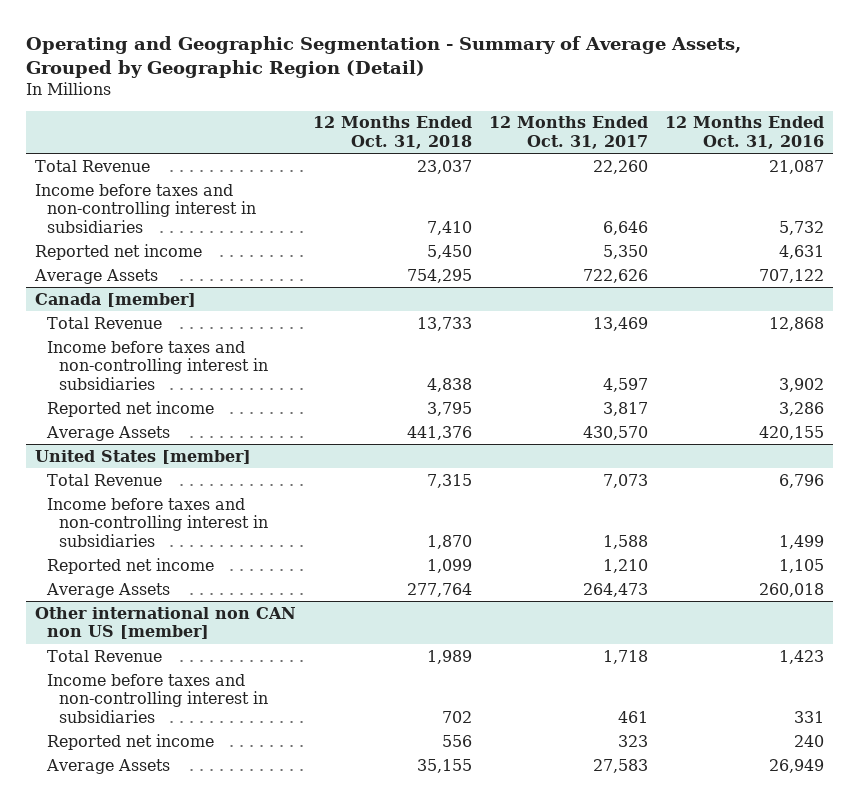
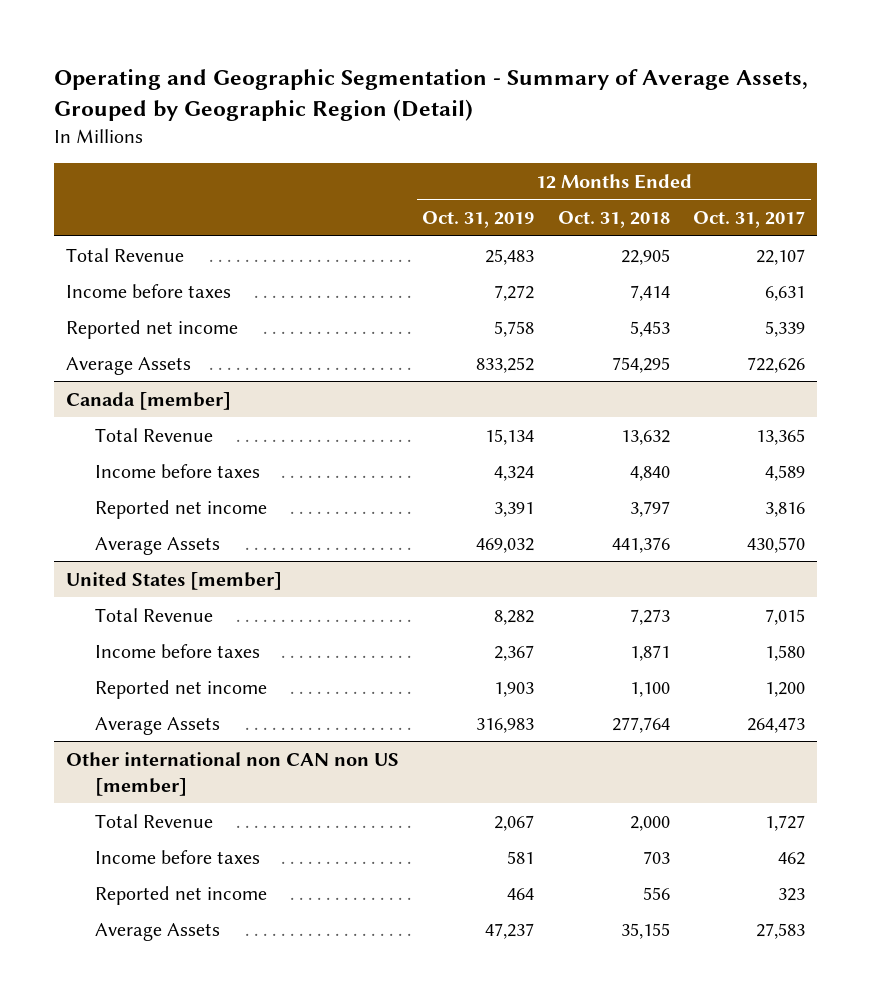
[665,116,825,149] 12 Months Ended Oct. 31, 2016 -> none
none -> [422,211,535,229] Oct. 31, 2019
[416,159,472,174] 23,037 -> [620,248,670,265] 22,905
[592,159,648,174] 22,260 -> [755,248,805,265] 22,107
[34,183,256,233] Income before taxes and non-controlling interest in subsidiaries -> [66,283,232,298] Income before taxes
[426,220,472,235] 7,410 -> [629,284,670,301] 7,414
[602,220,648,235] 6,646 -> [764,285,805,301] 6,631
[426,244,472,259] 5,450 -> [629,320,670,337] 5,453
[602,244,648,259] 5,350 -> [764,320,805,337] 5,339
[416,316,472,331] 13,733 -> [620,429,670,445] 13,632
[592,316,648,331] 13,469 -> [755,428,805,445] 13,365
[46,340,269,390] Income before taxes and non-controlling interest in subsidiaries -> [95,463,261,478] Income before taxes
[426,377,472,392] 4,838 -> [629,465,670,481] 4,840
[602,377,648,392] 4,597 -> [764,464,805,481] 4,589
[426,401,472,416] 3,795 -> [629,500,670,517] 3,797
[602,401,648,416] 3,817 -> [764,501,805,517] 3,816
[426,473,472,488] 7,315 -> [629,608,670,625] 7,273
[602,473,648,488] 7,073 -> [764,608,805,625] 7,015
[46,497,269,547] Income before taxes and non-controlling interest in subsidiaries -> [95,643,261,658] Income before taxes
[426,534,472,549] 1,870 -> [629,644,670,661] 1,871
[602,534,648,549] 1,588 -> [764,644,805,661] 1,580
[426,558,472,573] 1,099 -> [629,681,670,697] 1,100
[602,558,648,573] 1,210 -> [764,681,805,697] 1,200
[426,649,472,664] 1,989 -> [629,815,670,831] 2,000
[602,649,648,664] 1,718 -> [764,814,805,831] 1,727
[46,673,269,723] Income before taxes and non-controlling interest in subsidiaries -> [95,849,261,864] Income before taxes
[441,710,472,723] 702 -> [642,850,670,864] 703
[617,710,648,723] 461 -> [777,851,805,865] 462

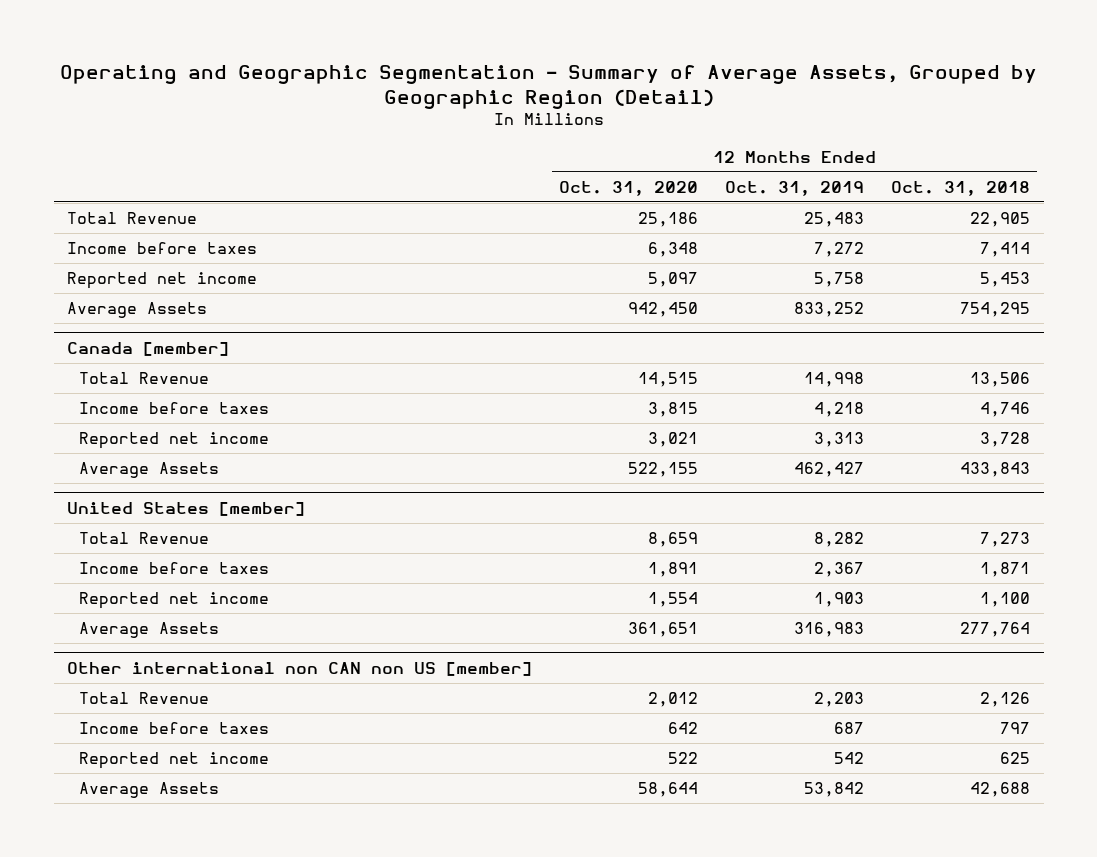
[692,211,805,229] Oct. 31, 2017 -> none
none -> [559,180,699,196] Oct. 31, 2020
[485,428,535,445] 15,134 -> [804,372,865,388] 14,998
[620,429,670,445] 13,632 -> [970,372,1031,388] 13,506
[494,465,535,481] 4,324 -> [814,402,865,418] 4,218
[629,465,670,481] 4,840 -> [980,402,1031,418] 4,746
[494,501,535,517] 3,391 -> [814,432,865,448] 3,313
[629,500,670,517] 3,797 -> [980,432,1031,448] 3,728
[476,537,535,553] 469,032 -> [794,462,865,478] 462,427
[611,536,670,553] 441,376 -> [960,462,1031,478] 433,843
[494,814,535,831] 2,067 -> [814,692,865,708] 2,203
[629,815,670,831] 2,000 -> [980,692,1031,708] 2,126
[507,850,535,864] 581 -> [834,722,865,735] 687
[642,850,670,864] 703 -> [1000,722,1031,735] 797
[507,887,535,900] 464 -> [834,752,865,765] 542
[642,886,670,900] 556 -> [1000,752,1031,765] 625
[485,922,535,939] 47,237 -> [804,782,865,798] 53,842
[620,922,670,939] 35,155 -> [970,782,1031,798] 42,688

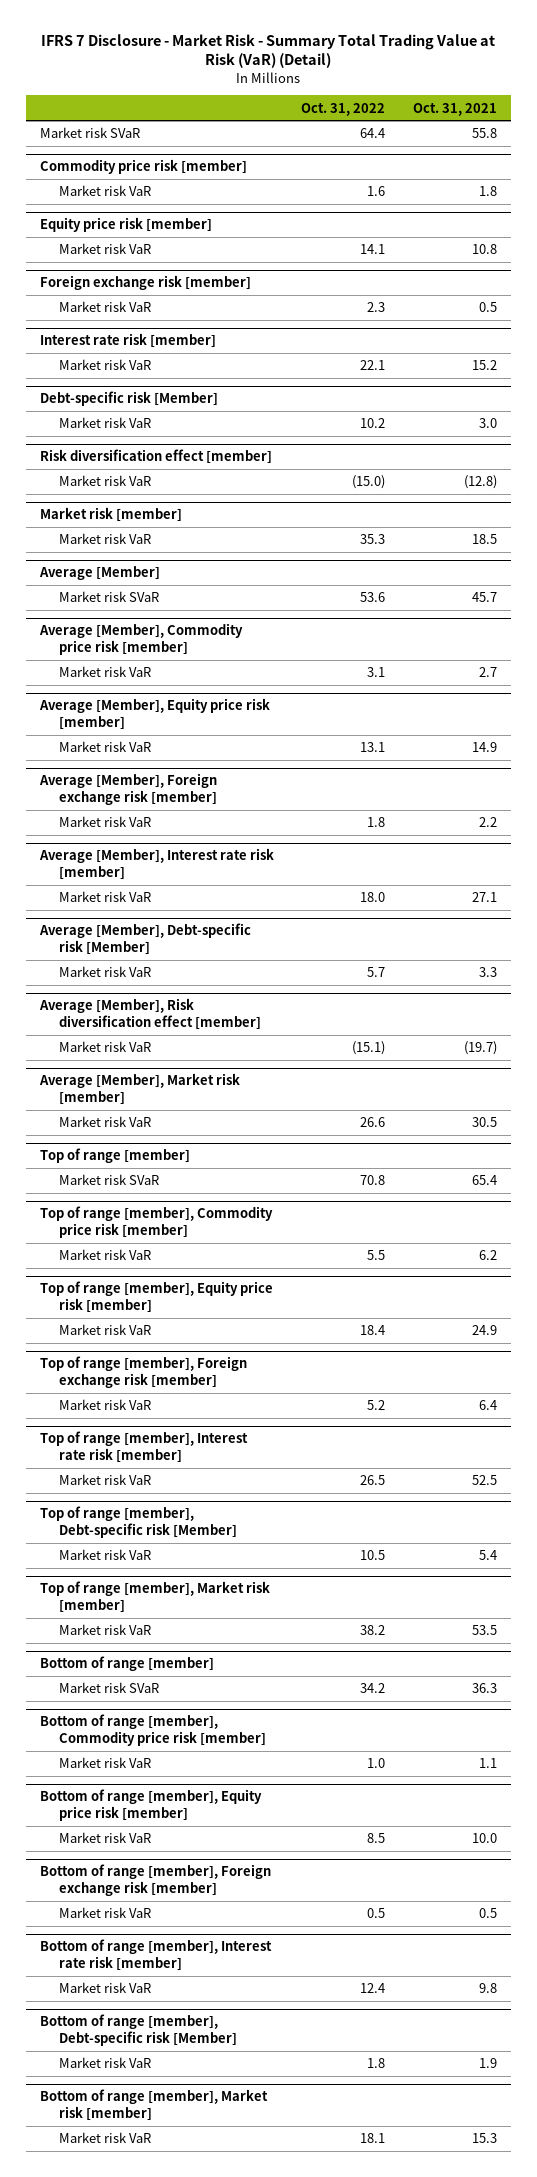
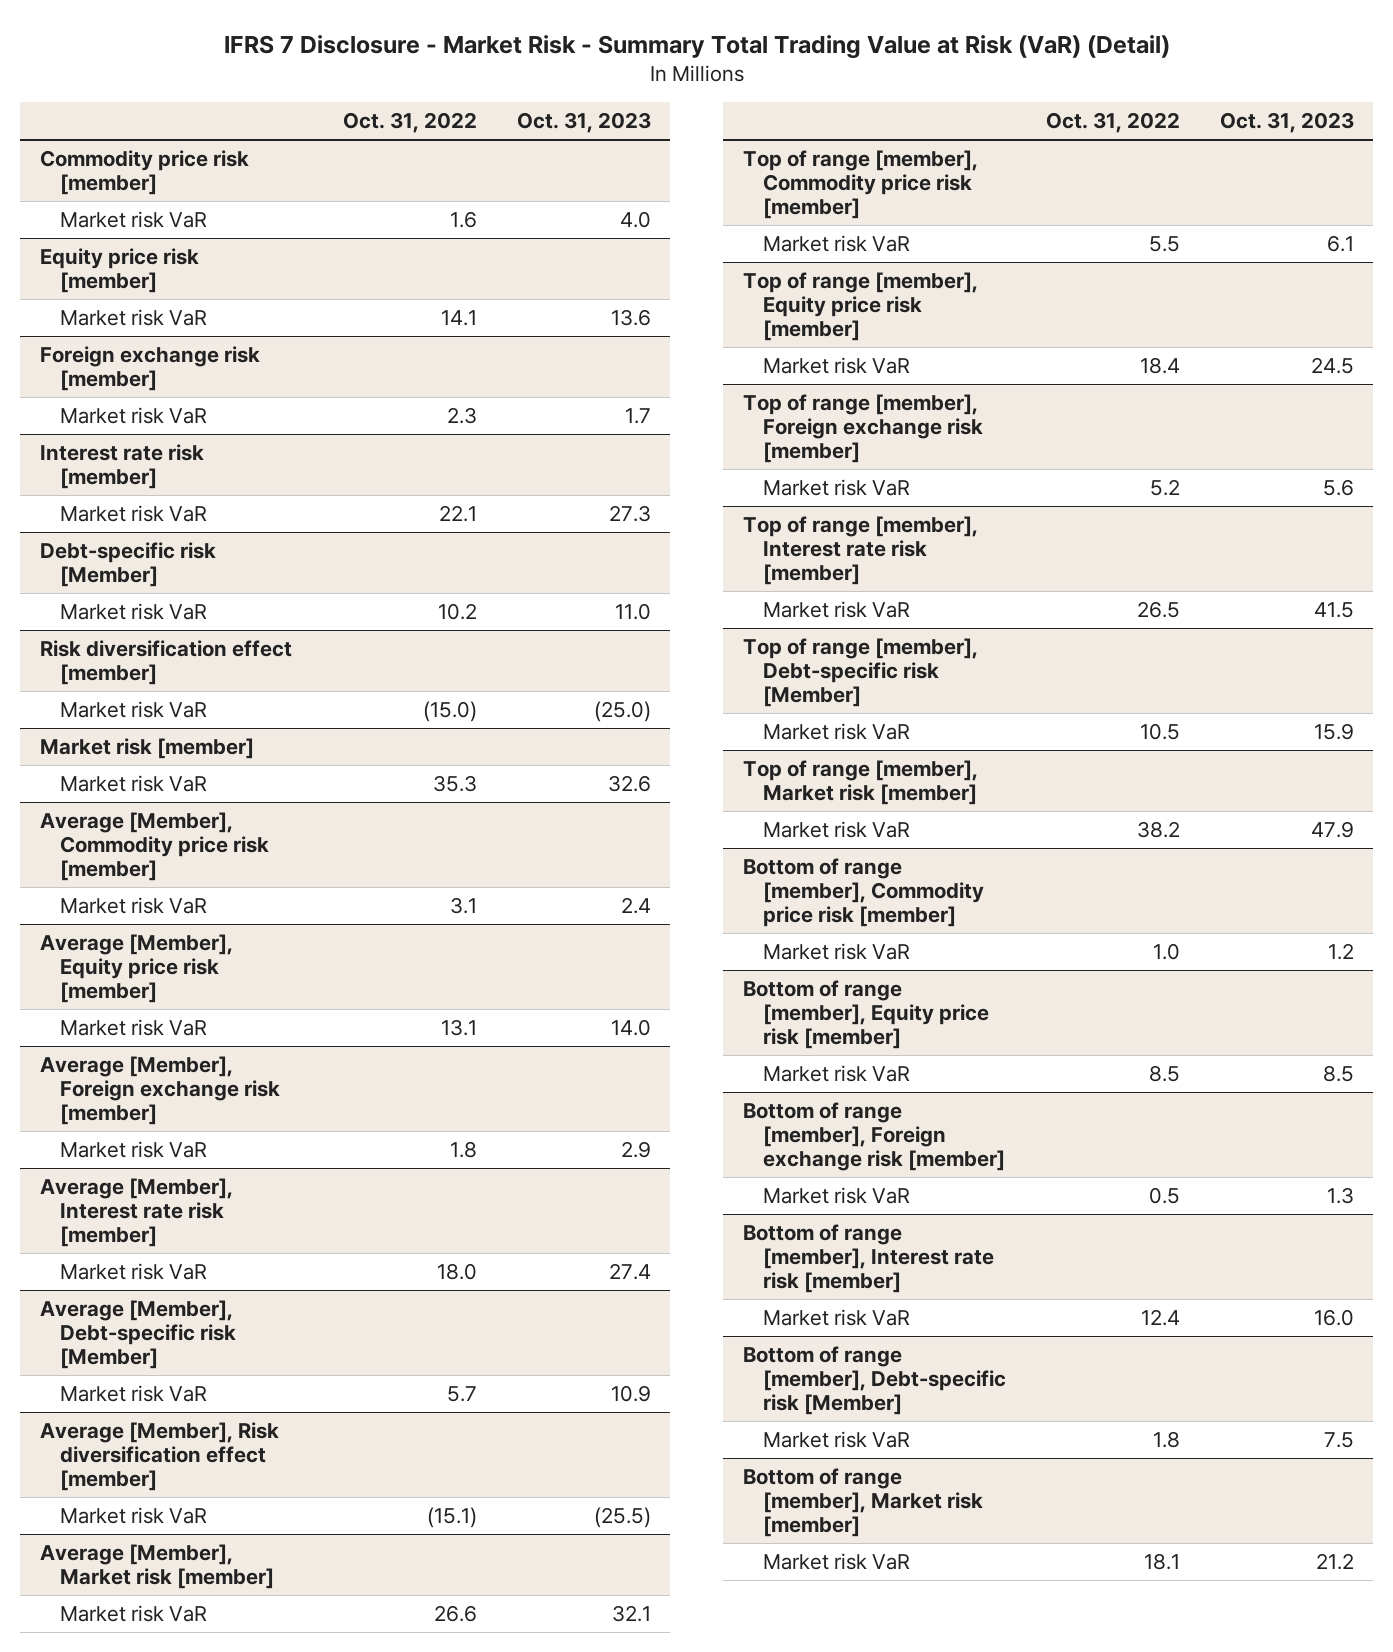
[413,102,498,116] Oct. 31, 2021 -> none
none -> [516,111,651,133] Oct. 31, 2023
[39,127,140,139] Market risk SVaR -> none
[38,566,160,581] Average [Member] -> none
[58,591,159,603] Market risk SVaR -> none
[39,1148,190,1164] Top of range [member] -> none
[58,1174,159,1186] Market risk SVaR -> none
[39,1656,214,1672] Bottom of range [member] -> none
[58,1682,159,1694] Market risk SVaR -> none

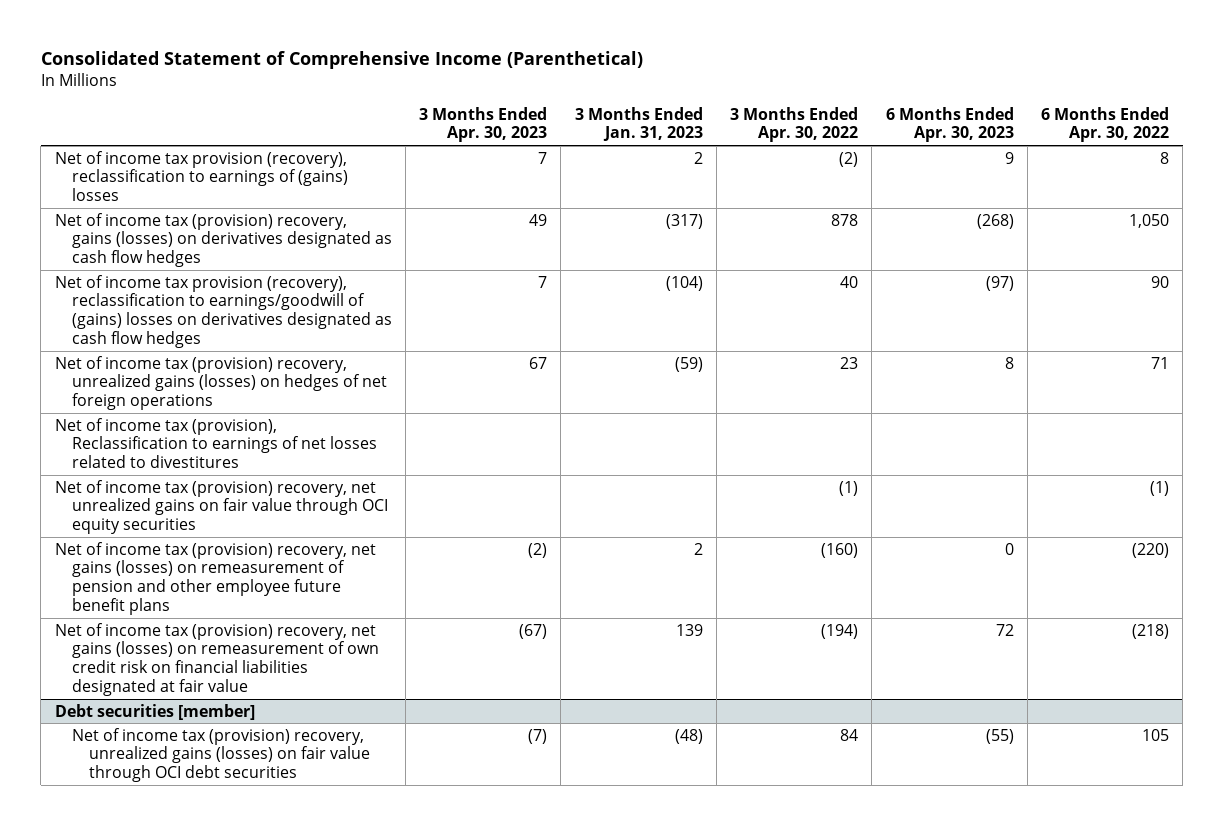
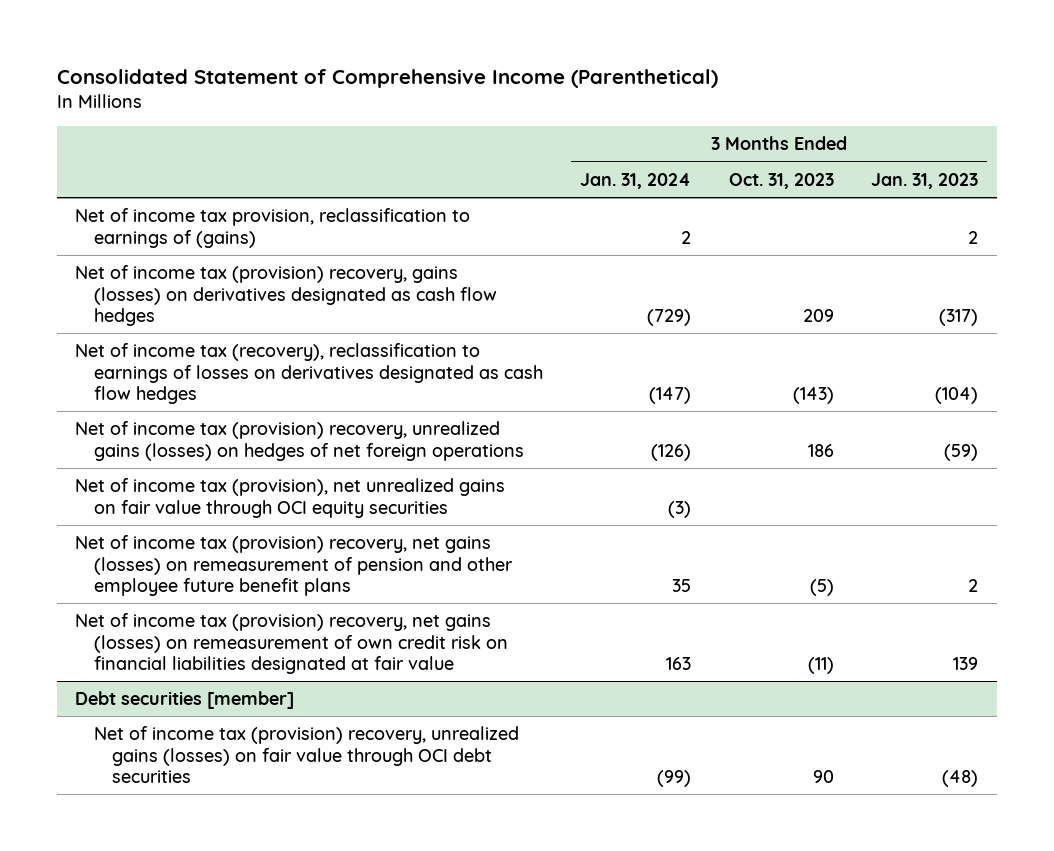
[419,106,548,143] 3 Months Ended Apr. 30, 2023 -> none
[730,106,859,143] 3 Months Ended Apr. 30, 2022 -> none
[885,106,1014,143] 6 Months Ended Apr. 30, 2023 -> none
[1041,106,1170,143] 6 Months Ended Apr. 30, 2022 -> none
none -> [580,172,692,189] Jan. 31, 2024
none -> [728,172,834,189] Oct. 31, 2023
[54,150,348,202] Net of income tax provision (recovery), reclassification to earnings of (gains) losses -> [75,208,471,248] Net of income tax provision, reclassification to earnings of (gains)
[54,274,392,348] Net of income tax provision (recovery), reclassification to earnings/goodwill of (gains) losses on derivatives designated as cash flow hedges -> [75,343,543,404] Net of income tax (recovery), reclassification to earnings of losses on derivatives designated as cash flow hedges
[54,417,377,469] Net of income tax (provision), Reclassification to earnings of net losses related to divestitures -> none
[54,479,388,535] Net of income tax (provision) recovery, net unrealized gains on fair value through OCI equity securities -> [75,478,506,518] Net of income tax (provision), net unrealized gains on fair value through OCI equity securities

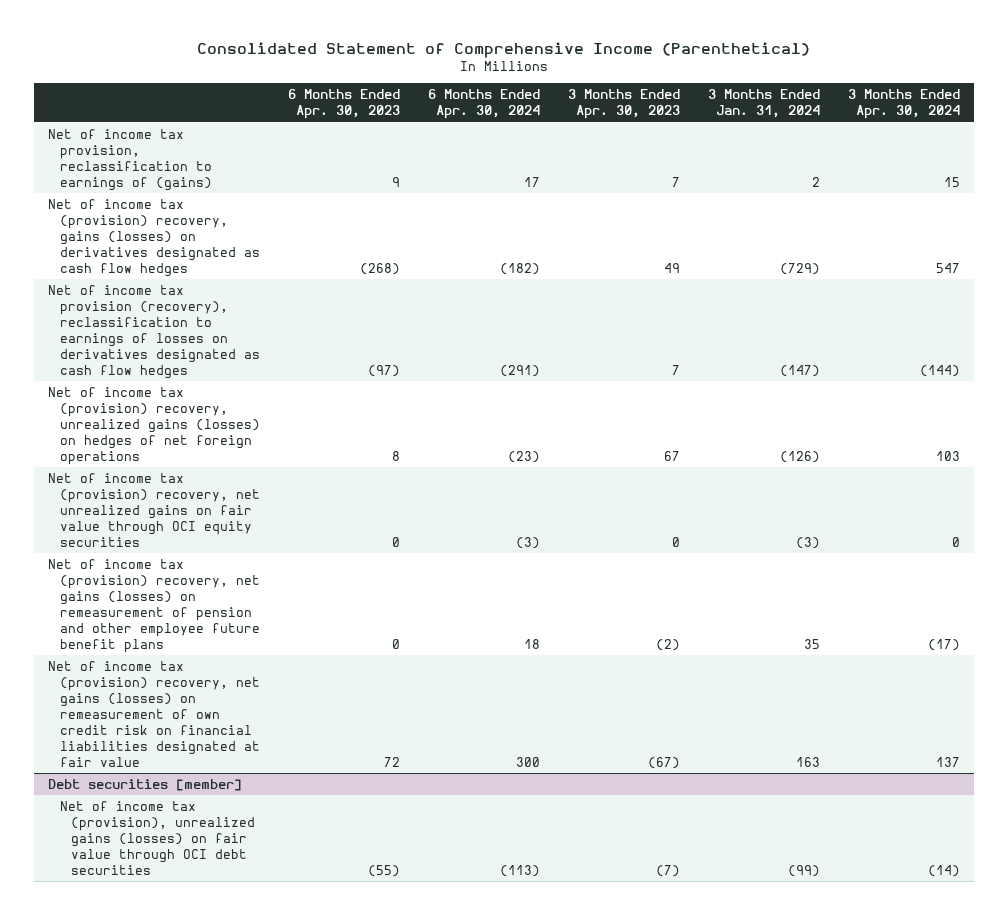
[728,172,834,189] Oct. 31, 2023 -> none
[871,172,979,189] Jan. 31, 2023 -> none
none -> [287,89,400,120] 6 Months Ended Apr. 30, 2023
none -> [427,89,540,120] 6 Months Ended Apr. 30, 2024
none -> [567,89,680,120] 3 Months Ended Apr. 30, 2023
none -> [847,89,960,120] 3 Months Ended Apr. 30, 2024
[75,343,543,404] Net of income tax (recovery), reclassification to earnings of losses on derivatives designated as cash flow hedges -> [48,284,260,379] Net of income tax provision (recovery), reclassification to earnings of losses on derivatives designated as cash flow hedges
[75,478,506,518] Net of income tax (provision), net unrealized gains on fair value through OCI equity securities -> [48,472,260,547] Net of income tax (provision) recovery, net unrealized gains on fair value through OCI equity securities
[93,726,519,783] Net of income tax (provision) recovery, unrealized gains (losses) on fair value through OCI debt securities -> [59,800,256,875] Net of income tax (provision), unrealized gains (losses) on fair value through OCI debt securities

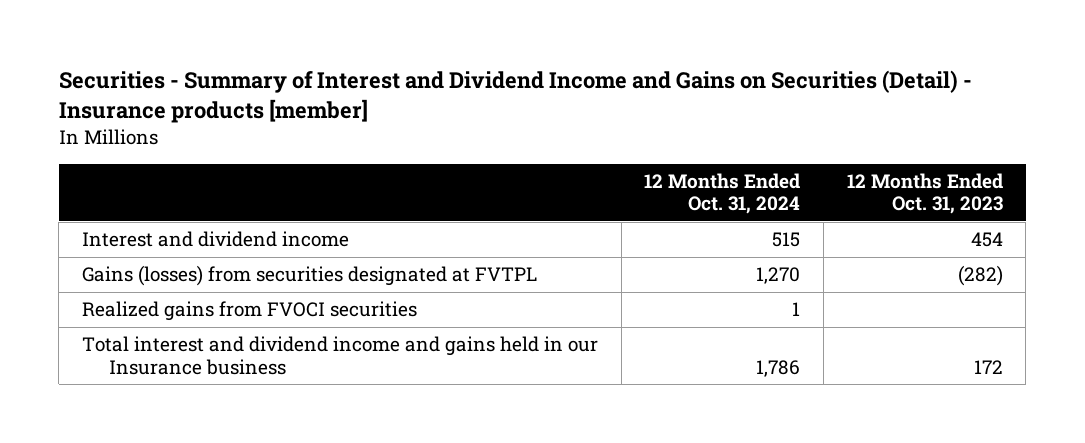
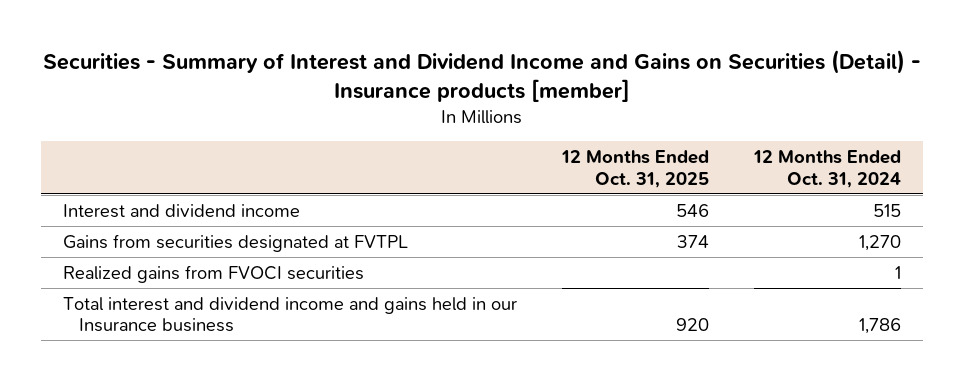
[846,172,1003,215] 12 Months Ended Oct. 31, 2023 -> none
none -> [560,149,709,188] 12 Months Ended Oct. 31, 2025
[81,265,537,287] Gains (losses) from securities designated at FVTPL -> [62,233,408,252] Gains from securities designated at FVTPL

